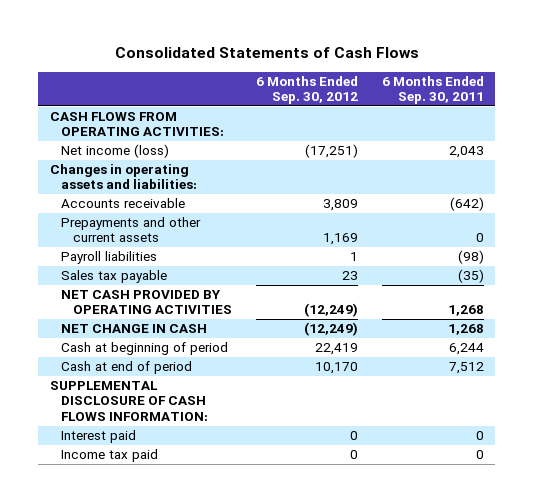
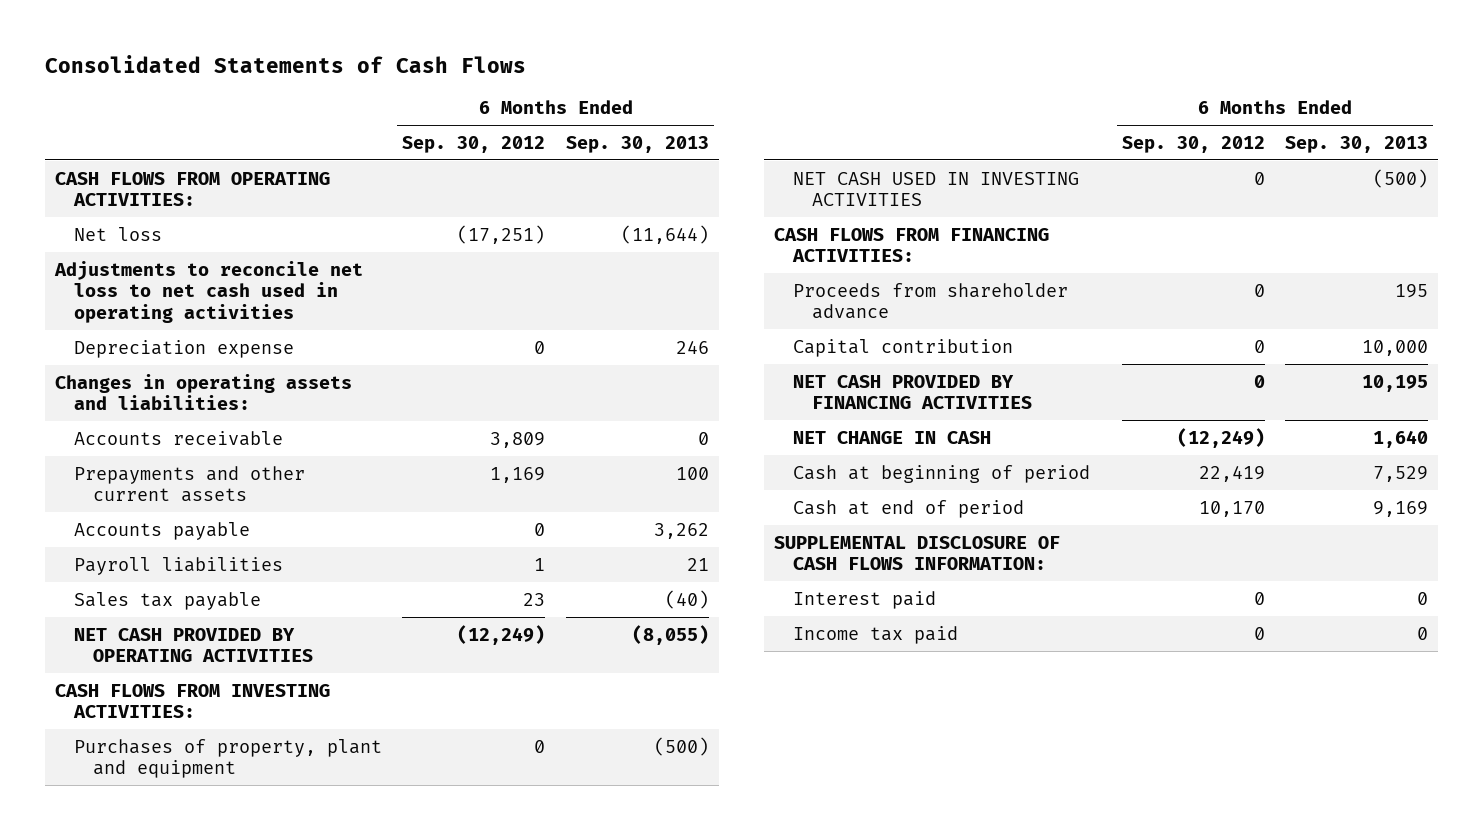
[381,75,484,105] 6 Months Ended Sep. 30, 2011 -> none
none -> [565,135,709,153] Sep. 30, 2013
[61,144,170,159] Net income (loss) -> [73,226,162,241] Net loss
none -> [53,260,363,323] Adjustments to reconcile net loss to net cash used in operating activities
none -> [73,339,294,358] Depreciation expense
none -> [73,521,250,540] Accounts payable
none -> [54,683,330,719] CASH FLOWS FROM INVESTING ACTIVITIES:
none -> [73,738,382,779] Purchases of property, plant and equipment
none -> [793,171,1080,207] NET CASH USED IN INVESTING ACTIVITIES
none -> [774,227,1050,263] CASH FLOWS FROM FINANCING ACTIVITIES:
none -> [793,282,1069,320] Proceeds from shareholder advance
none -> [793,338,1014,357] Capital contribution
none -> [793,374,1033,410] NET CASH PROVIDED BY FINANCING ACTIVITIES

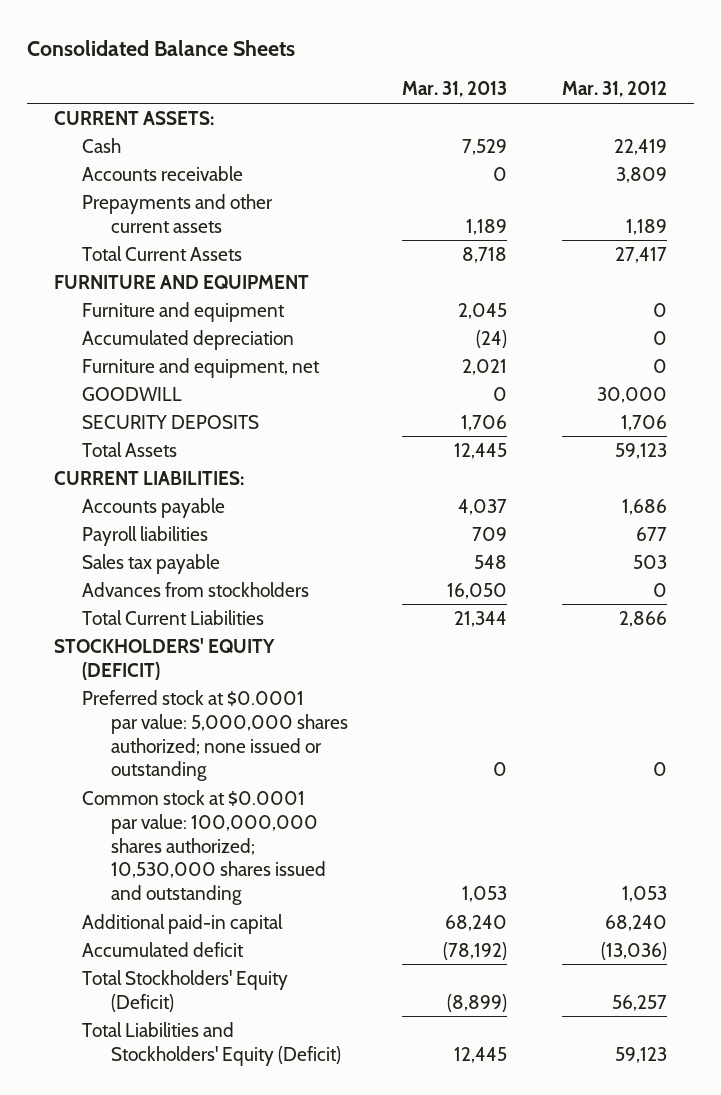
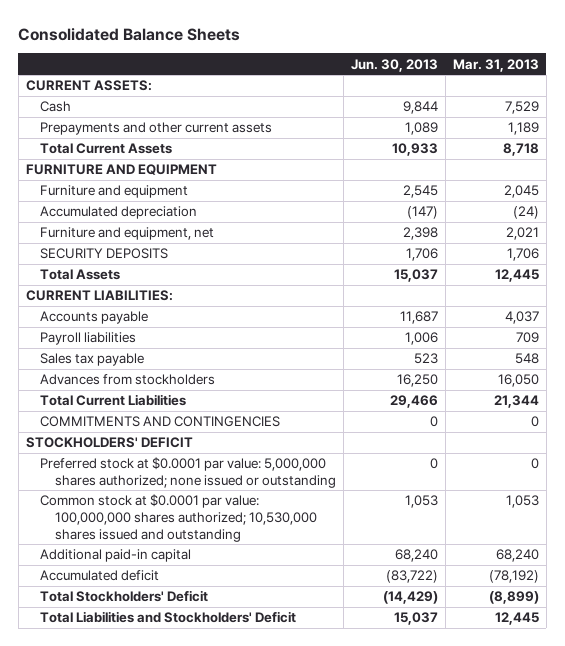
[561,81,667,98] Mar. 31, 2012 -> none
none -> [350,58,438,72] Jun. 30, 2013
[82,165,244,181] Accounts receivable -> none
[82,386,183,401] GOODWILL -> none
none -> [40,416,281,428] COMMITMENTS AND CONTINGENCIES
[53,637,275,680] STOCKHOLDERS' EQUITY (DEFICIT) -> [25,437,193,449] STOCKHOLDERS' DEFICIT
[82,969,289,1012] Total Stockholders' Equity (Deficit) -> [40,590,209,603] Total Stockholders' Deficit
[82,1021,341,1066] Total Liabilities and Stockholders' Equity (Deficit) -> [40,611,297,624] Total Liabilities and Stockholders' Deficit

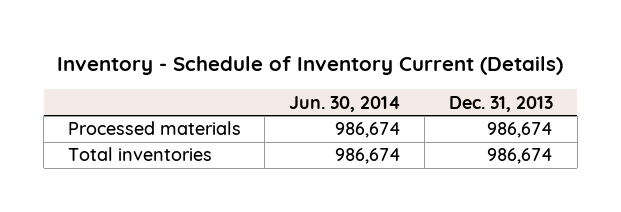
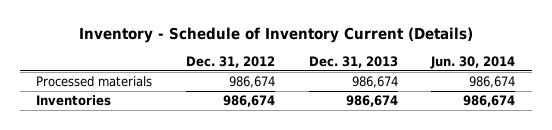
none -> [186,55,276,68] Dec. 31, 2012
[67,147,212,162] Total inventories -> [36,94,112,106] Inventories

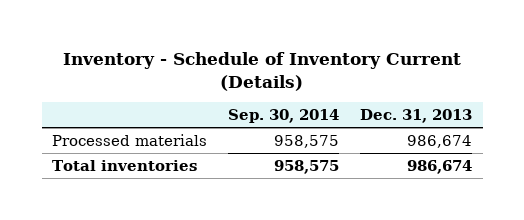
[186,55,276,68] Dec. 31, 2012 -> none
[430,55,516,69] Jun. 30, 2014 -> none
none -> [228,109,340,124] Sep. 30, 2014
[36,94,112,106] Inventories -> [52,159,198,171] Total inventories

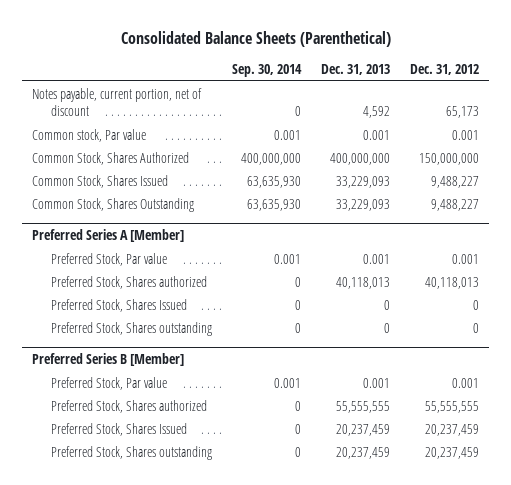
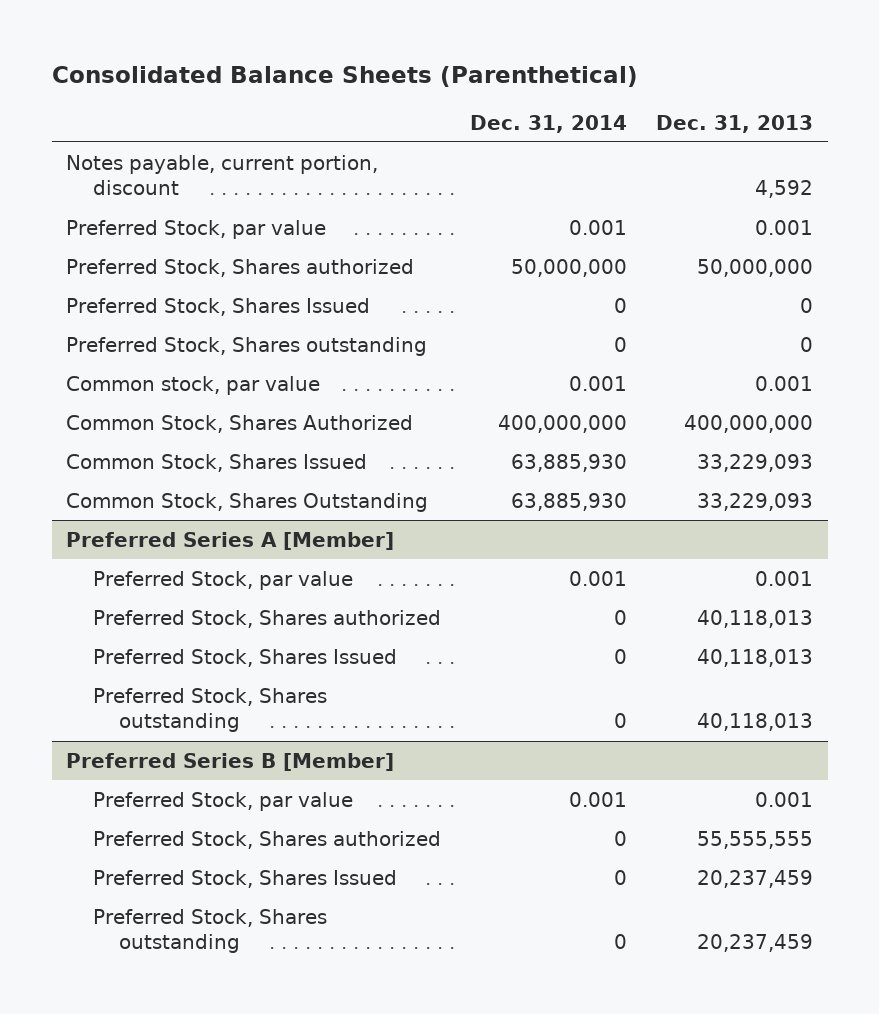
[232,64,303,78] Sep. 30, 2014 -> none
[410,64,480,76] Dec. 31, 2012 -> none
none -> [469,114,627,133] Dec. 31, 2014
[32,87,203,117] Notes payable, current portion, net of discount -> [66,154,379,196] Notes payable, current portion, discount
none -> [66,219,327,239] Preferred Stock, par value
none -> [66,258,415,277] Preferred Stock, Shares authorized
none -> [66,297,371,316] Preferred Stock, Shares Issued
none -> [66,336,428,356] Preferred Stock, Shares outstanding
[32,128,147,142] Common stock, Par value -> [66,375,321,395] Common stock, par value
[51,252,168,266] Preferred Stock, Par value -> [92,570,353,590] Preferred Stock, par value
[384,299,391,310] 0 -> [696,648,813,667] 40,118,013
[384,322,391,333] 0 -> [696,713,813,732] 40,118,013
[51,376,168,390] Preferred Stock, Par value -> [92,791,353,811] Preferred Stock, par value

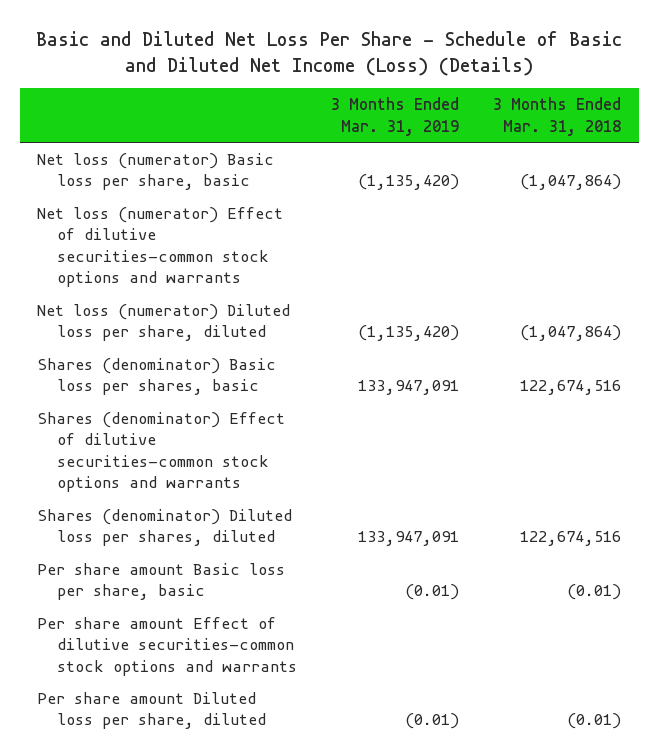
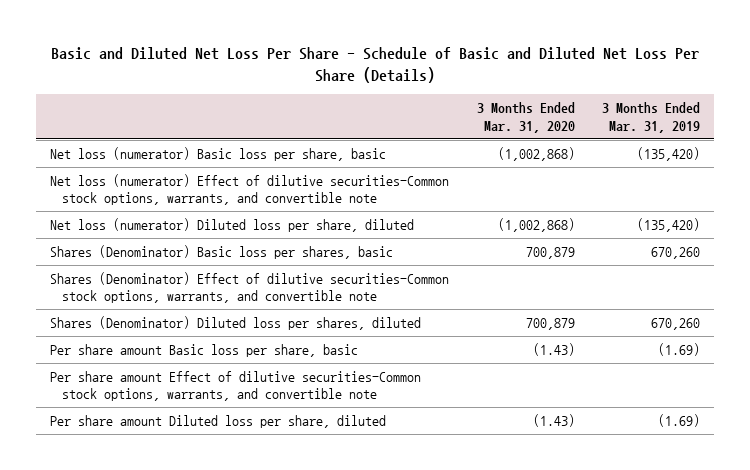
[36,31,623,76] Basic and Diluted Net Loss Per Share - Schedule of Basic and Diluted Net Income (Loss) (Details) -> [51,47,700,84] Basic and Diluted Net Loss Per Share - Schedule of Basic and Diluted Net Loss Per Share (Details)
[493,97,622,136] 3 Months Ended Mar. 31, 2018 -> none
none -> [476,102,575,133] 3 Months Ended Mar. 31, 2020
[358,174,460,191] (1,135,420) -> [637,147,701,162] (135,420)
[37,206,284,288] Net loss (numerator) Effect of dilutive securities-common stock options and warrants -> [50,174,450,206] Net loss (numerator) Effect of dilutive securities-Common stock options, warrants, and convertible note
[358,325,460,342] (1,135,420) -> [637,218,701,233] (135,420)
[37,357,277,396] Shares (denominator) Basic loss per shares, basic -> [50,245,394,260] Shares (Denominator) Basic loss per shares, basic
[358,380,460,396] 133,947,091 -> [651,247,701,260] 670,260
[37,411,286,493] Shares (denominator) Effect of dilutive securities-common stock options and warrants -> [50,272,450,304] Shares (Denominator) Effect of dilutive securities-Common stock options, warrants, and convertible note
[37,508,293,547] Shares (denominator) Diluted loss per shares, diluted -> [50,316,422,331] Shares (Denominator) Diluted loss per shares, diluted
[358,531,460,547] 133,947,091 -> [651,318,701,331] 670,260
[405,584,460,601] (0.01) -> [658,343,701,357] (1.69)
[37,616,297,676] Per share amount Effect of dilutive securities-common stock options and warrants -> [50,371,422,402] Per share amount Effect of dilutive securities-Common stock options, warrants, and convertible note
[405,713,460,730] (0.01) -> [658,414,701,428] (1.69)

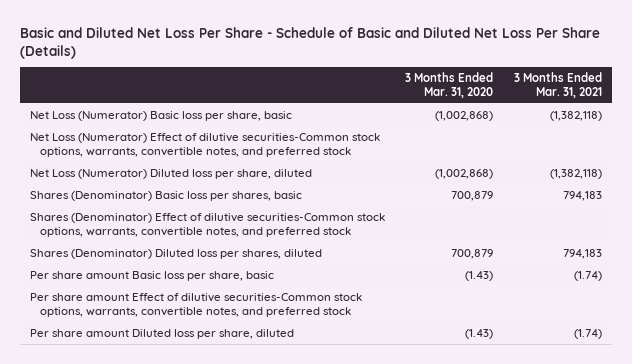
[602,102,701,133] 3 Months Ended Mar. 31, 2019 -> none
none -> [513,72,602,99] 3 Months Ended Mar. 31, 2021
[50,147,387,162] Net loss (numerator) Basic loss per share, basic -> [29,110,292,121] Net Loss (Numerator) Basic loss per share, basic
[50,174,450,206] Net loss (numerator) Effect of dilutive securities-Common stock options, warrants, and convertible note -> [29,132,380,158] Net Loss (Numerator) Effect of dilutive securities-Common stock options, warrants, convertible notes, and preferred stock
[50,218,415,233] Net loss (numerator) Diluted loss per share, diluted -> [29,168,312,179] Net Loss (Numerator) Diluted loss per share, diluted
[50,272,450,304] Shares (Denominator) Effect of dilutive securities-Common stock options, warrants, and convertible note -> [29,212,385,238] Shares (Denominator) Effect of dilutive securities-Common stock options, warrants, convertible notes, and preferred stock
[50,371,422,402] Per share amount Effect of dilutive securities-Common stock options, warrants, and convertible note -> [29,292,362,318] Per share amount Effect of dilutive securities-Common stock options, warrants, convertible notes, and preferred stock

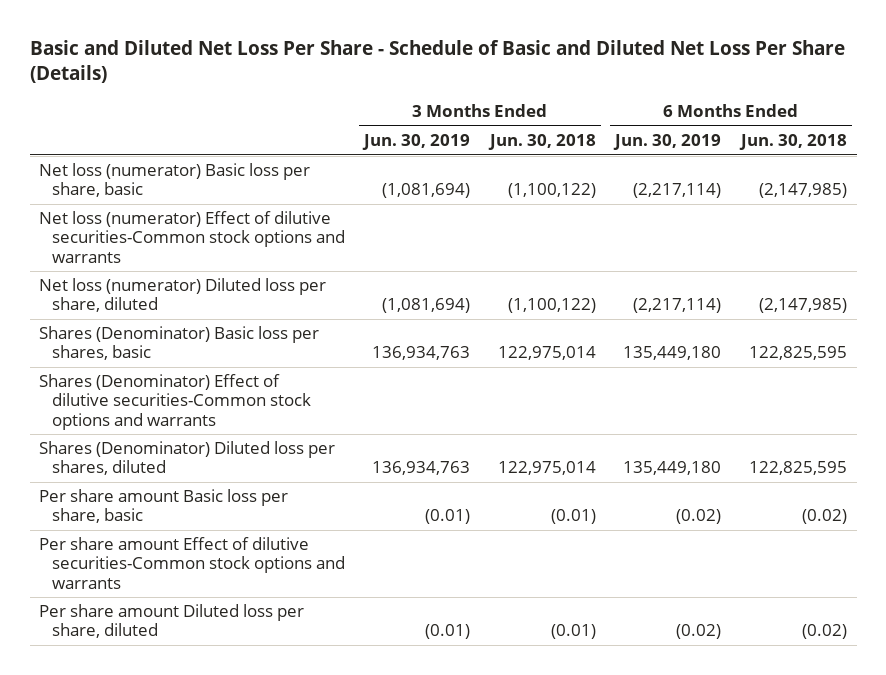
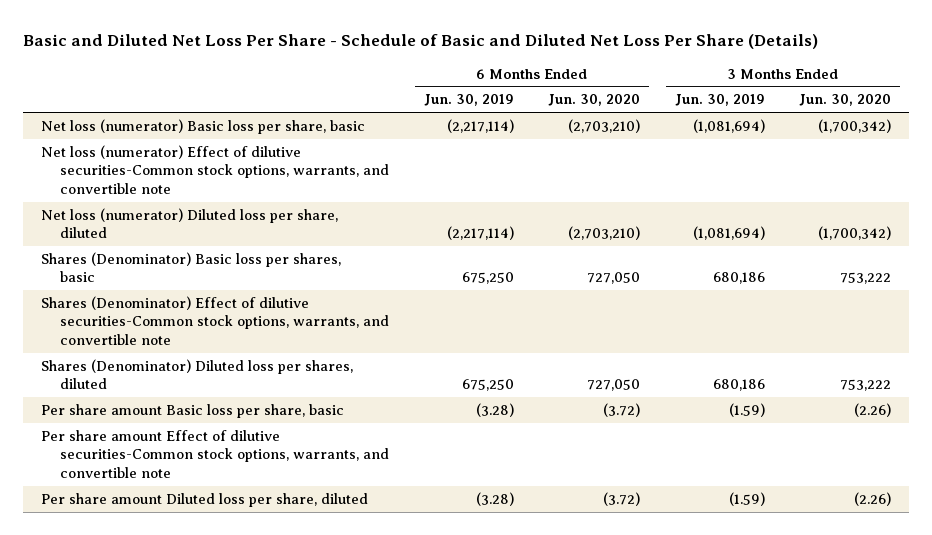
[487,133,596,150] Jun. 30, 2018 -> none
[738,133,847,150] Jun. 30, 2018 -> none
none -> [548,94,641,107] Jun. 30, 2020
none -> [799,94,892,107] Jun. 30, 2020
[39,211,345,263] Net loss (numerator) Effect of dilutive securities-Common stock options and warrants -> [40,144,390,194] Net loss (numerator) Effect of dilutive securities-Common stock options, warrants, and convertible note
[372,346,471,361] 136,934,763 -> [712,272,765,285] 680,186
[623,346,722,361] 135,449,180 -> [461,272,514,285] 675,250
[39,374,311,430] Shares (Denominator) Effect of dilutive securities-Common stock options and warrants -> [40,295,390,345] Shares (Denominator) Effect of dilutive securities-Common stock options, warrants, and convertible note
[372,461,471,476] 136,934,763 -> [712,379,765,392] 680,186
[623,461,722,476] 135,449,180 -> [461,379,514,392] 675,250
[425,509,471,525] (0.01) -> [728,402,765,417] (1.59)
[676,509,722,525] (0.02) -> [475,402,514,417] (3.28)
[39,537,345,589] Per share amount Effect of dilutive securities-Common stock options and warrants -> [40,429,390,478] Per share amount Effect of dilutive securities-Common stock options, warrants, and convertible note
[425,624,471,640] (0.01) -> [728,491,765,506] (1.59)
[676,624,722,640] (0.02) -> [475,491,514,506] (3.28)

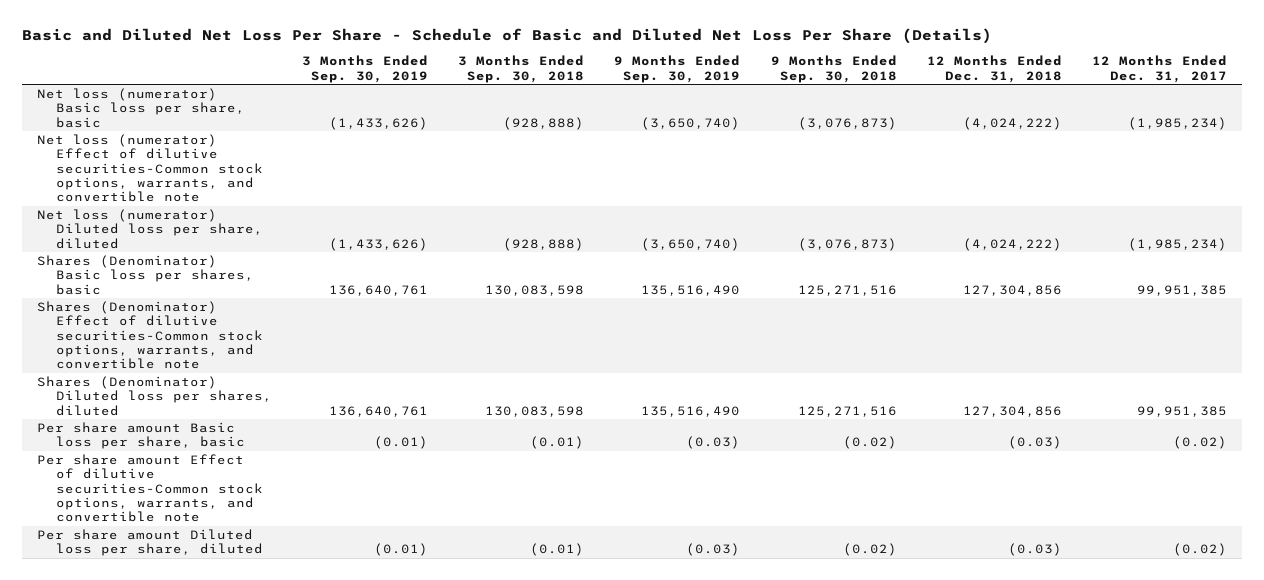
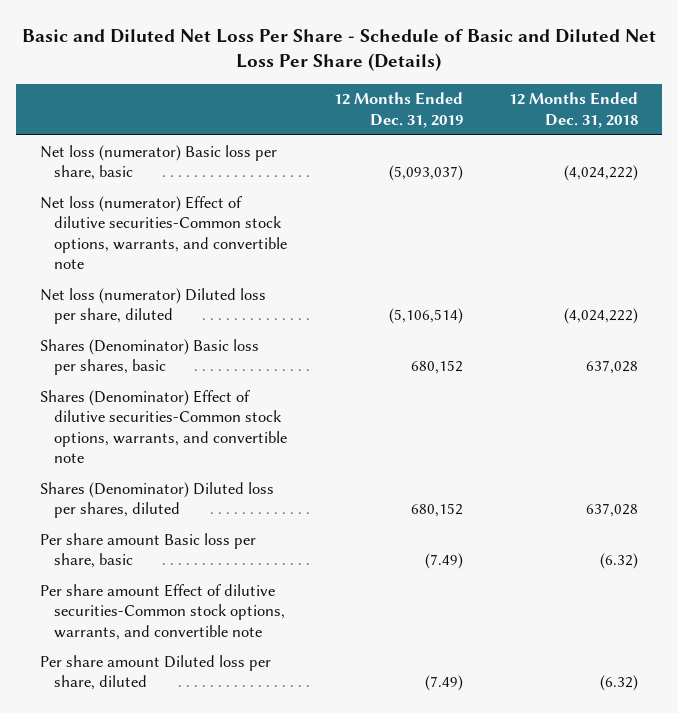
[301,55,428,83] 3 Months Ended Sep. 30, 2019 -> none
[458,55,585,83] 3 Months Ended Sep. 30, 2018 -> none
[614,55,741,83] 9 Months Ended Sep. 30, 2019 -> none
[770,55,897,83] 9 Months Ended Sep. 30, 2018 -> none
[1092,55,1228,83] 12 Months Ended Dec. 31, 2017 -> none
none -> [333,92,463,128] 12 Months Ended Dec. 31, 2019
[962,284,1062,296] 127,304,856 -> [586,360,639,375] 637,028
[962,405,1062,417] 127,304,856 -> [586,503,639,518] 637,028
[1007,436,1062,450] (0.03) -> [600,553,639,570] (6.32)
[1007,543,1062,557] (0.03) -> [600,675,639,692] (6.32)

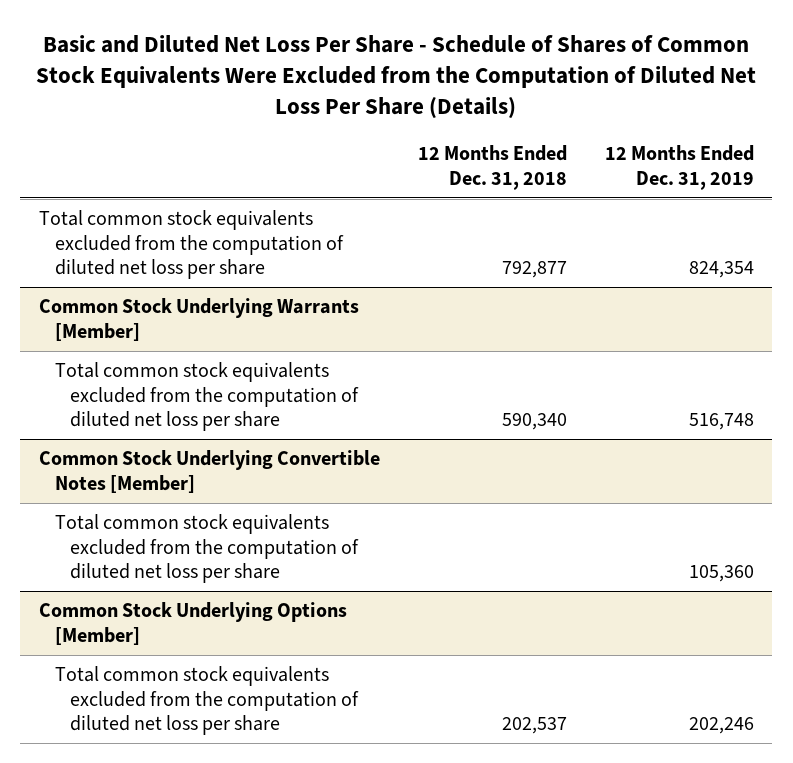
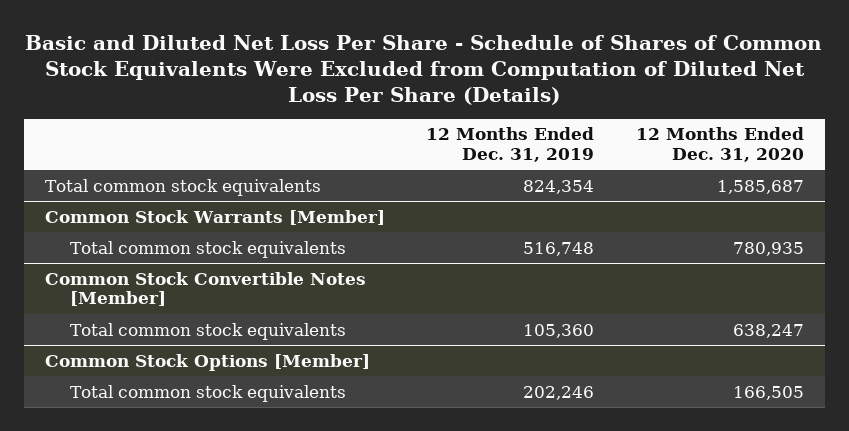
[36,34,757,120] Basic and Diluted Net Loss Per Share - Schedule of Shares of Common Stock Equivalents Were Excluded from the Computation of Diluted Net Loss Per Share (Details) -> [25,34,823,105] Basic and Diluted Net Loss Per Share - Schedule of Shares of Common Stock Equivalents Were Excluded from Computation of Diluted Net Loss Per Share (Details)
[417,145,567,190] 12 Months Ended Dec. 31, 2018 -> none
none -> [636,127,805,162] 12 Months Ended Dec. 31, 2020
[39,210,344,279] Total common stock equivalents excluded from the computation of diluted net loss per share -> [44,178,321,196] Total common stock equivalents
[39,298,360,341] Common Stock Underlying Warrants [Member] -> [44,209,385,225] Common Stock Warrants [Member]
[54,362,360,431] Total common stock equivalents excluded from the computation of diluted net loss per share -> [70,240,347,258] Total common stock equivalents
[39,450,381,493] Common Stock Underlying Convertible Notes [Member] -> [44,271,366,307] Common Stock Convertible Notes [Member]
[54,514,360,583] Total common stock equivalents excluded from the computation of diluted net loss per share -> [70,322,347,340] Total common stock equivalents
[39,602,348,645] Common Stock Underlying Options [Member] -> [44,353,370,371] Common Stock Options [Member]
[54,666,360,735] Total common stock equivalents excluded from the computation of diluted net loss per share -> [70,384,347,402] Total common stock equivalents

